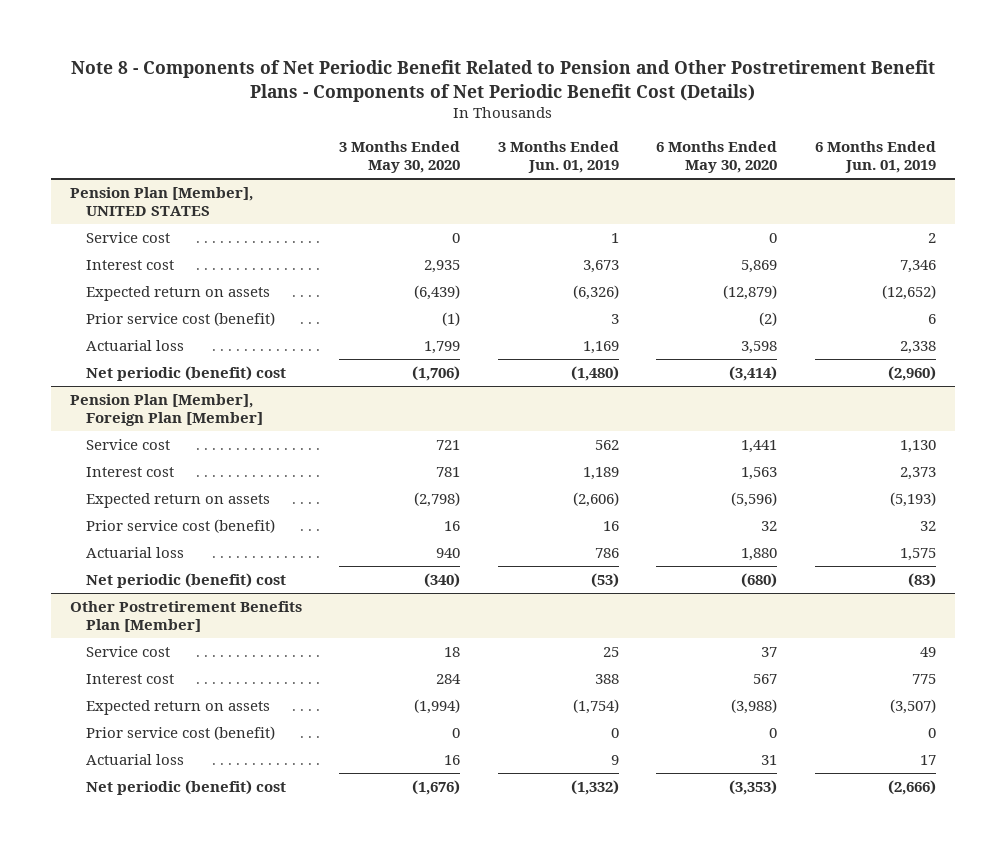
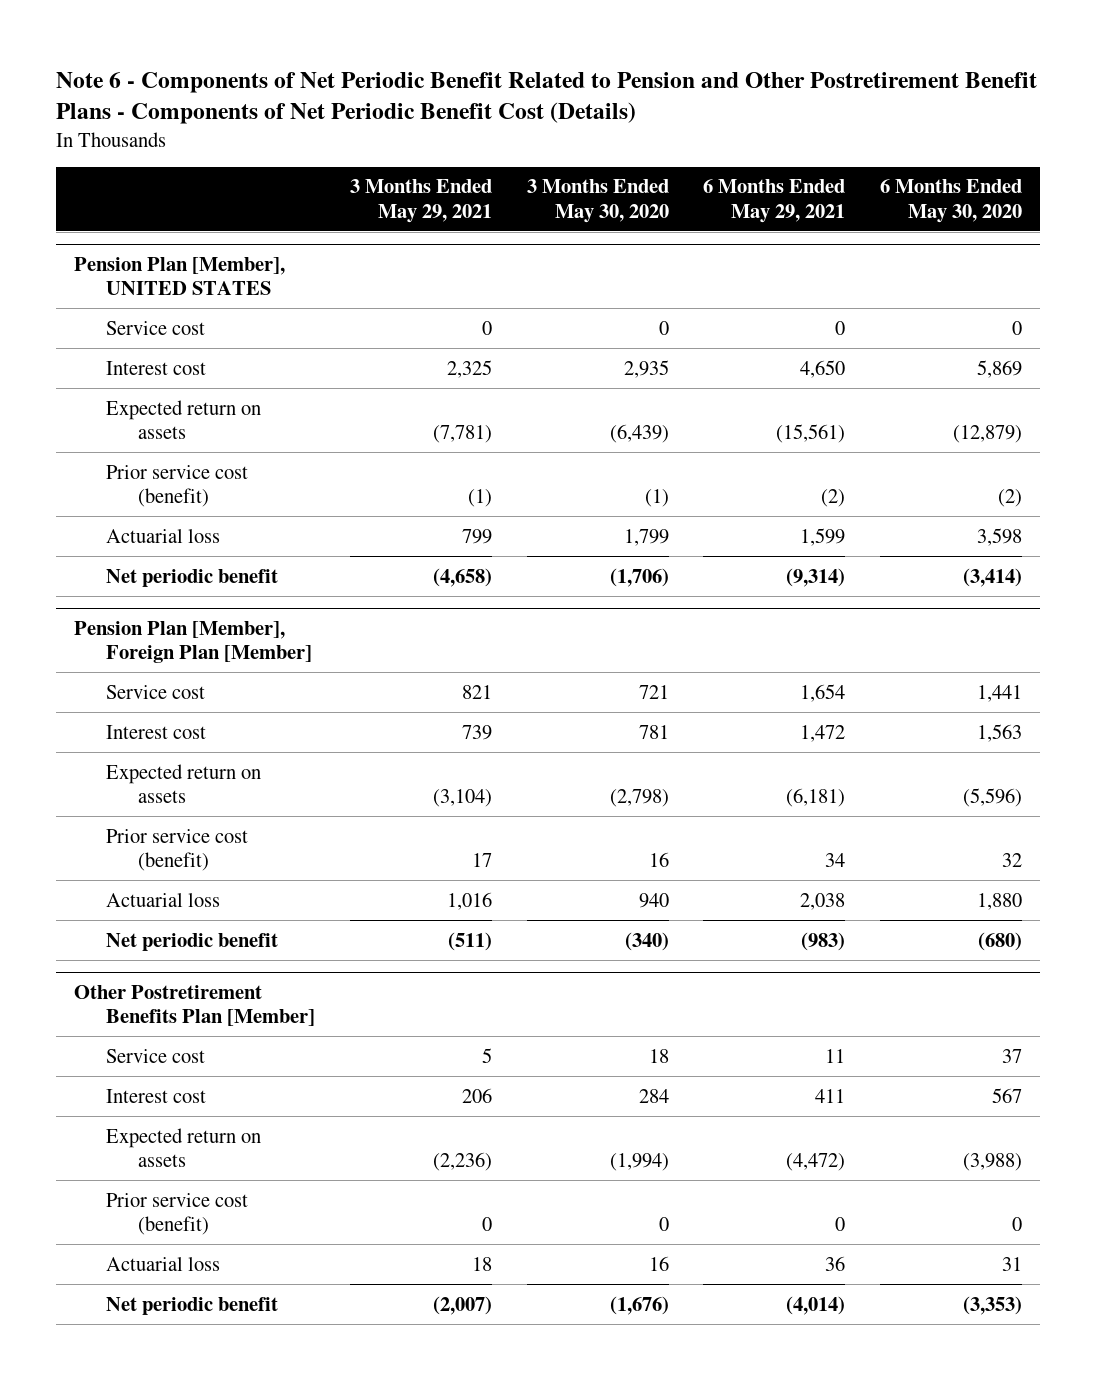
[70,60,935,102] Note 8 - Components of Net Periodic Benefit Related to Pension and Other Postretirement Benefit Plans - Components of Net Periodic Benefit Cost (Details) -> [56,71,1038,125] Note 6 - Components of Net Periodic Benefit Related to Pension and Other Postretirement Benefit Plans - Components of Net Periodic Benefit Cost (Details)
[497,141,619,174] 3 Months Ended Jun. 01, 2019 -> none
[814,141,936,174] 6 Months Ended Jun. 01, 2019 -> none
none -> [349,179,492,223] 3 Months Ended May 29, 2021
none -> [703,179,846,223] 6 Months Ended May 29, 2021
[85,366,286,382] Net periodic (benefit) cost -> [105,568,278,587] Net periodic benefit
[85,573,286,589] Net periodic (benefit) cost -> [105,932,278,951] Net periodic benefit
[85,780,286,796] Net periodic (benefit) cost -> [105,1296,278,1315] Net periodic benefit

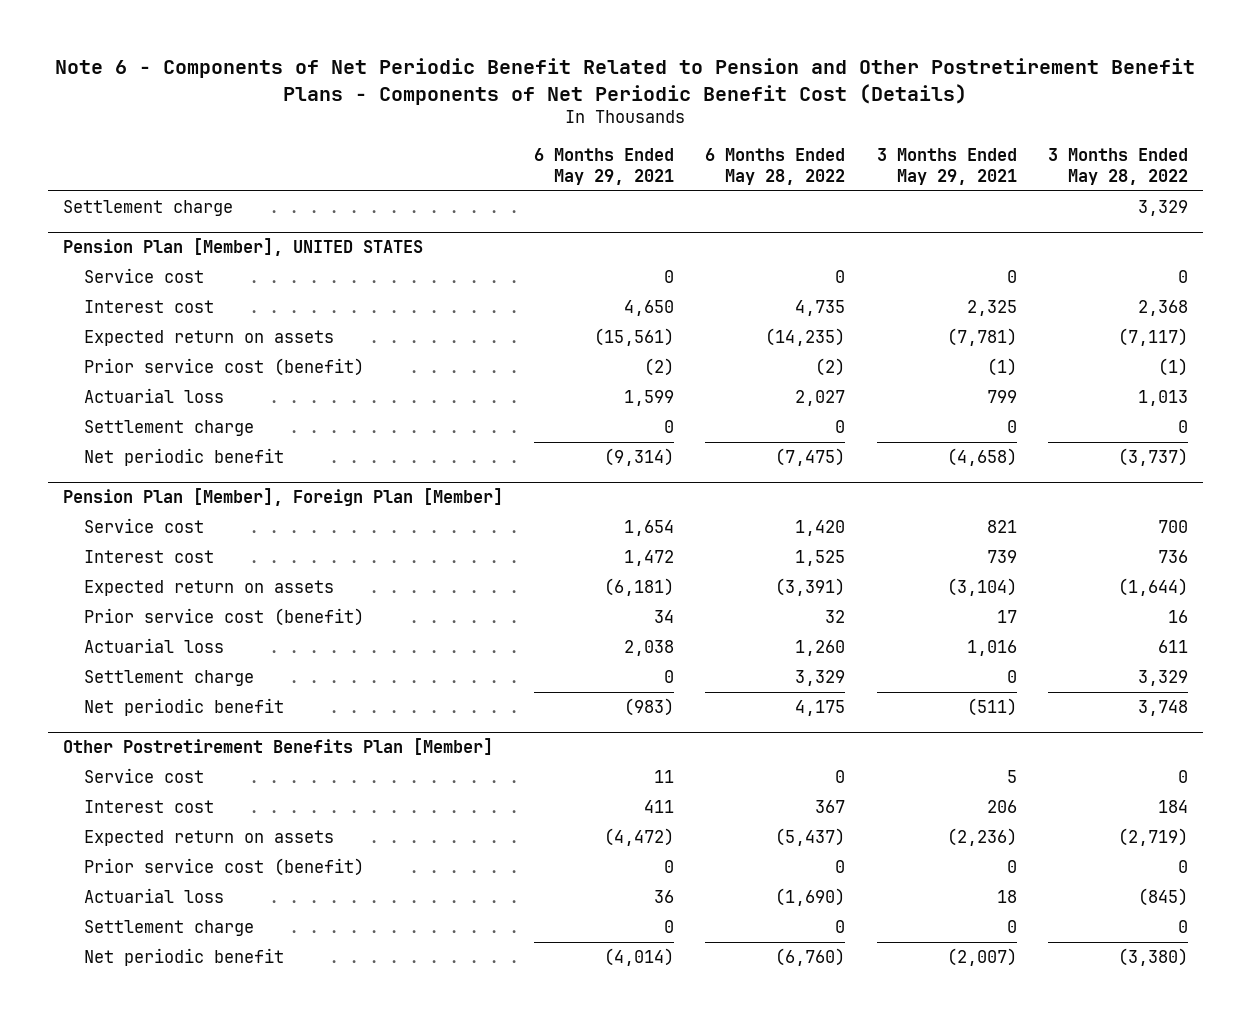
[526,179,669,223] 3 Months Ended May 30, 2020 -> none
[880,179,1023,223] 6 Months Ended May 30, 2020 -> none
none -> [705,148,846,185] 6 Months Ended May 28, 2022
none -> [1047,148,1188,185] 3 Months Ended May 28, 2022
none -> [63,199,234,216] Settlement charge
none -> [84,419,255,436] Settlement charge
none -> [84,669,255,686] Settlement charge
none -> [84,919,255,936] Settlement charge

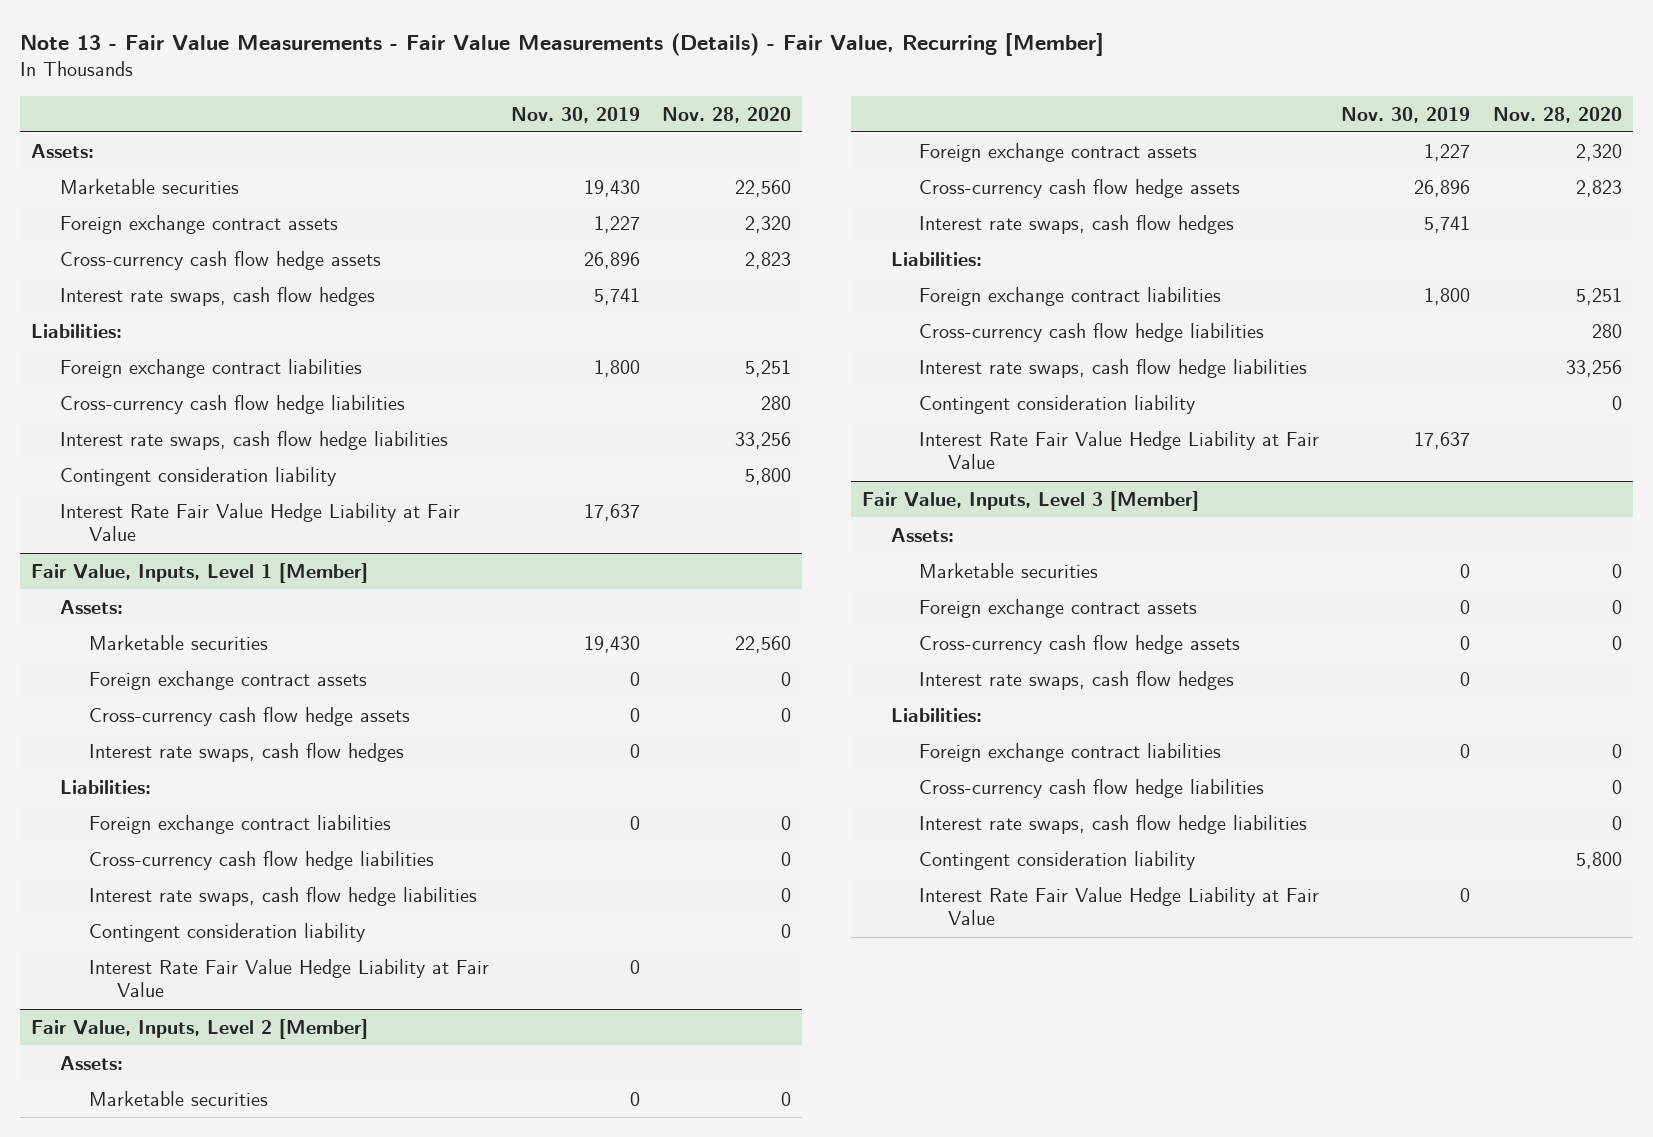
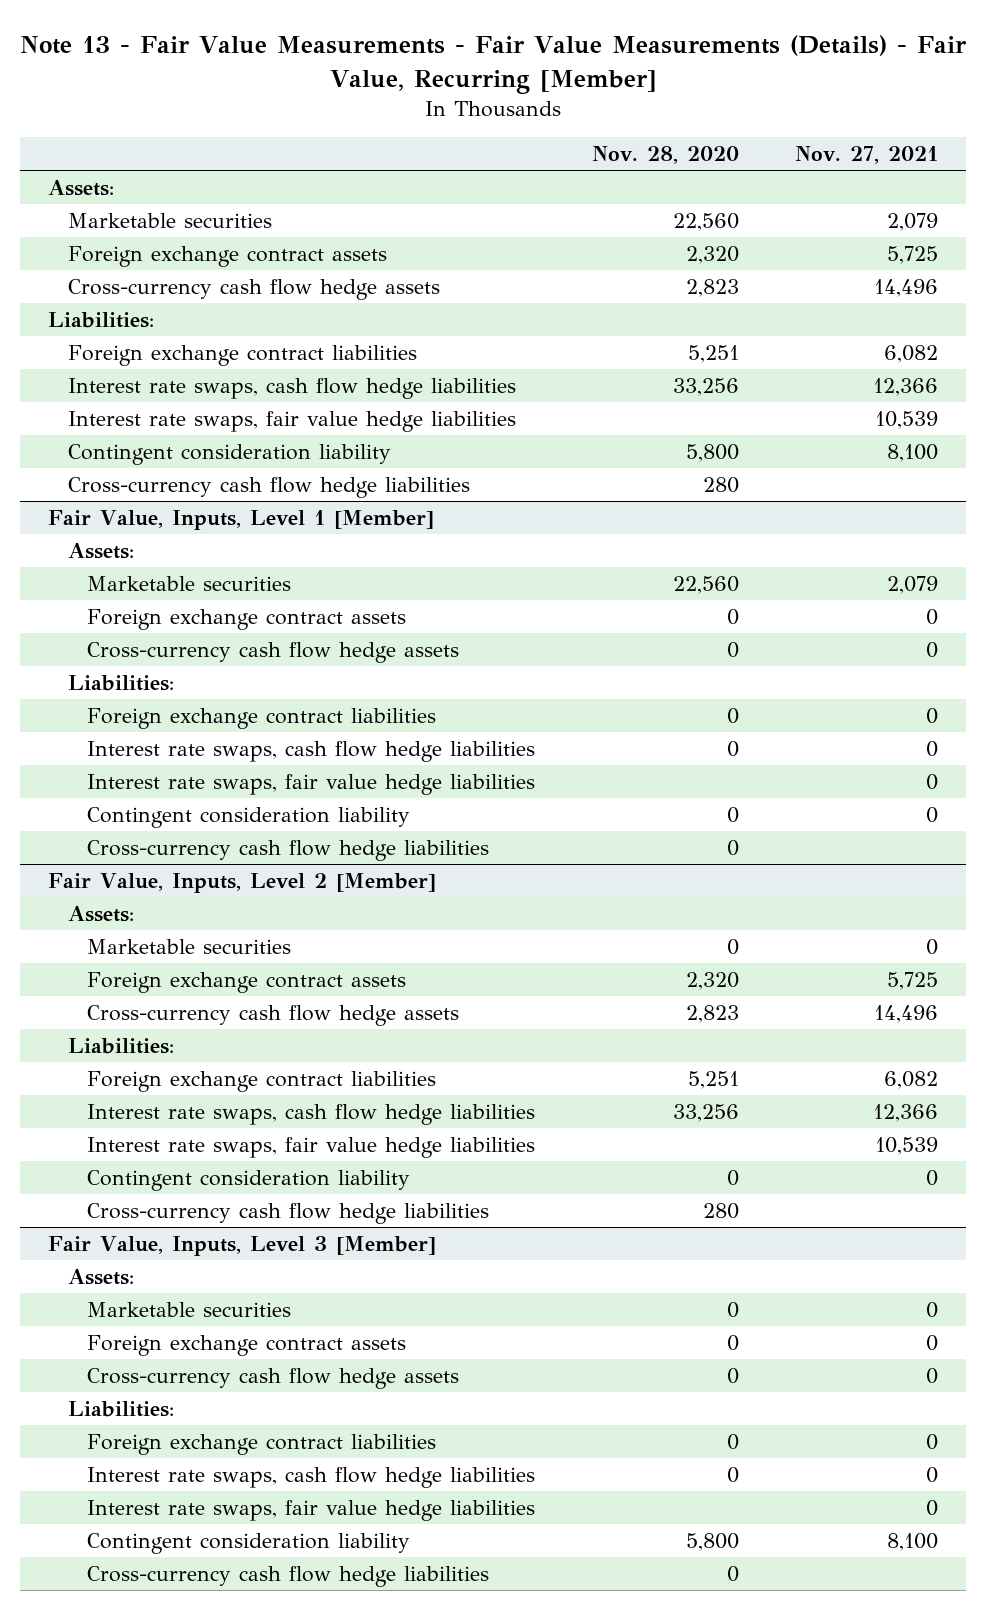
[511,106,641,123] Nov. 30, 2019 -> none
none -> [795,146,939,165] Nov. 27, 2021
[60,286,376,306] Interest rate swaps, cash flow hedges -> none
none -> [67,411,516,433] Interest rate swaps, fair value hedge liabilities
[60,502,461,542] Interest Rate Fair Value Hedge Liability at Fair Value -> none
[60,394,406,414] Cross-currency cash flow hedge liabilities -> [67,477,470,499] Cross-currency cash flow hedge liabilities
[88,742,404,762] Interest rate swaps, cash flow hedges -> none
none -> [87,774,536,796] Interest rate swaps, fair value hedge liabilities
[88,958,489,998] Interest Rate Fair Value Hedge Liability at Fair Value -> none
[88,850,434,870] Cross-currency cash flow hedge liabilities -> [87,840,490,862] Cross-currency cash flow hedge liabilities
[919,214,1235,234] Interest rate swaps, cash flow hedges -> none
none -> [87,1137,536,1159] Interest rate swaps, fair value hedge liabilities
[919,430,1320,470] Interest Rate Fair Value Hedge Liability at Fair Value -> none
[919,322,1265,342] Cross-currency cash flow hedge liabilities -> [87,1203,490,1225] Cross-currency cash flow hedge liabilities
[919,670,1235,690] Interest rate swaps, cash flow hedges -> none
none -> [87,1500,536,1522] Interest rate swaps, fair value hedge liabilities
[919,886,1320,926] Interest Rate Fair Value Hedge Liability at Fair Value -> none
[919,778,1265,798] Cross-currency cash flow hedge liabilities -> [87,1566,490,1588] Cross-currency cash flow hedge liabilities

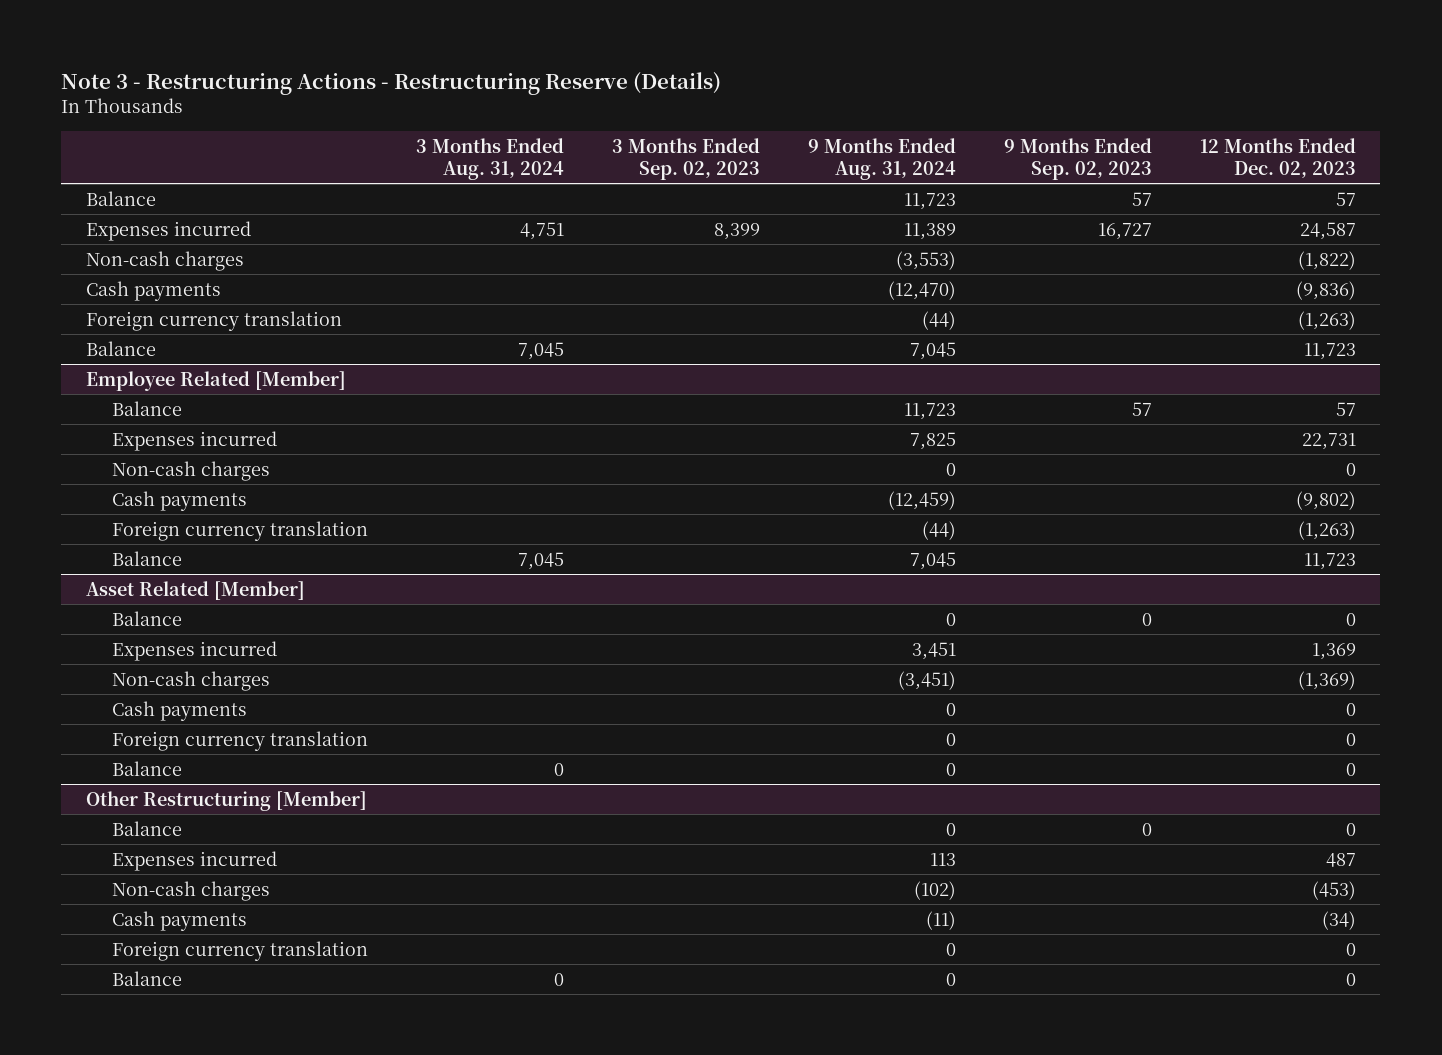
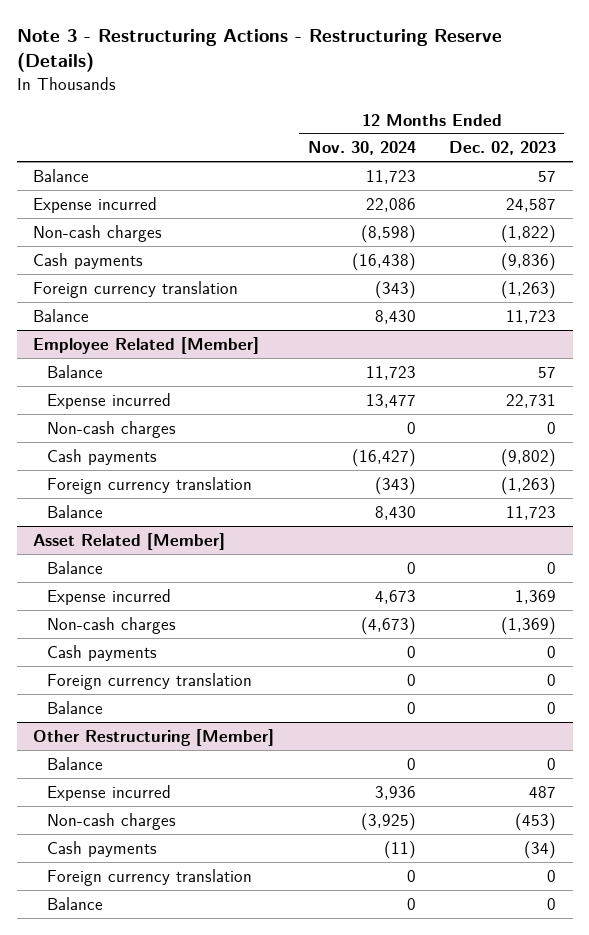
[415,137,564,180] 3 Months Ended Aug. 31, 2024 -> none
[611,137,760,180] 3 Months Ended Sep. 02, 2023 -> none
[808,137,957,180] 9 Months Ended Aug. 31, 2024 -> none
[1004,137,1153,180] 9 Months Ended Sep. 02, 2023 -> none
none -> [307,141,416,156] Nov. 30, 2024
[85,220,251,241] Expenses incurred -> [33,196,158,213] Expense incurred
[111,430,277,451] Expenses incurred -> [46,392,171,409] Expense incurred
[111,640,277,661] Expenses incurred -> [46,588,171,605] Expense incurred
[111,850,277,871] Expenses incurred -> [46,784,171,801] Expense incurred

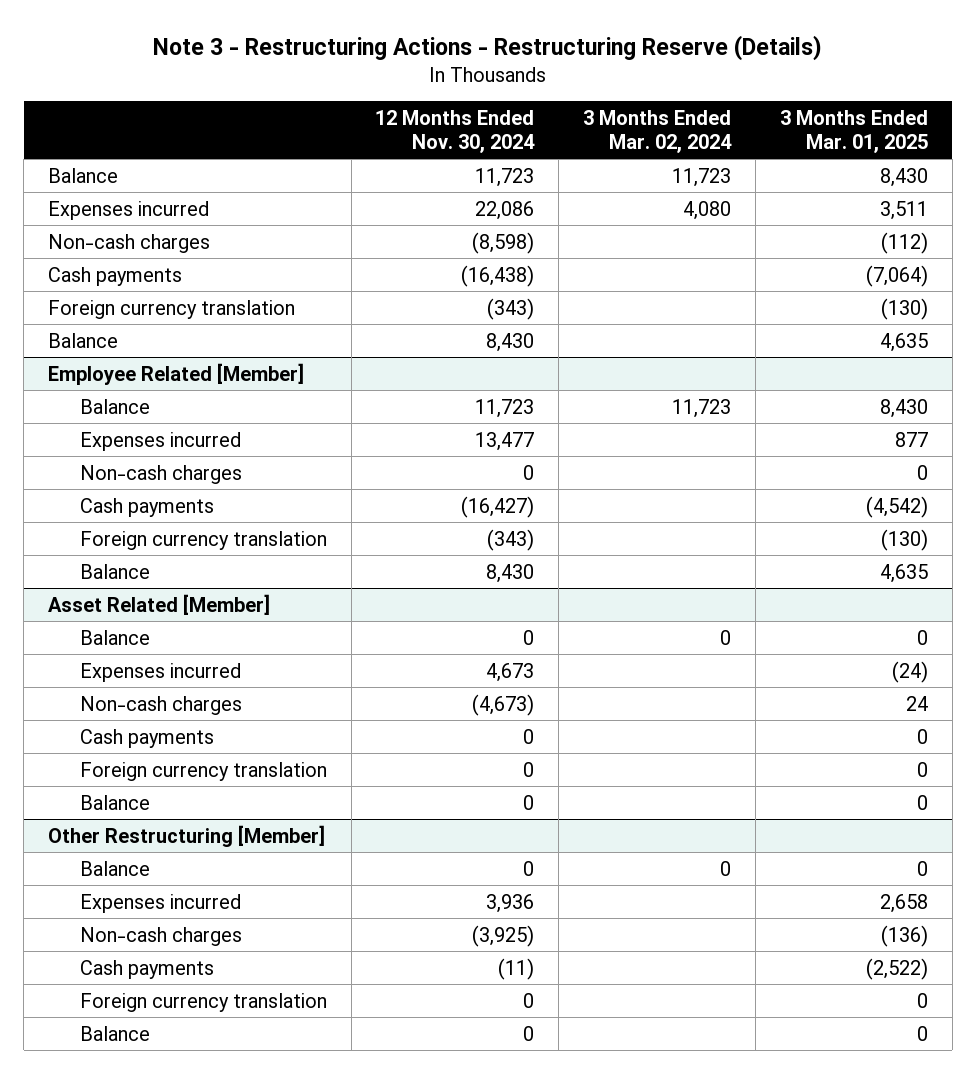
[449,141,557,156] Dec. 02, 2023 -> none
none -> [583,110,733,153] 3 Months Ended Mar. 02, 2024
none -> [779,110,928,153] 3 Months Ended Mar. 01, 2025
[33,196,158,213] Expense incurred -> [48,200,210,220] Expenses incurred
[46,392,171,409] Expense incurred -> [79,431,241,451] Expenses incurred
[46,588,171,605] Expense incurred -> [79,662,241,682] Expenses incurred
[46,784,171,801] Expense incurred -> [79,893,241,913] Expenses incurred

